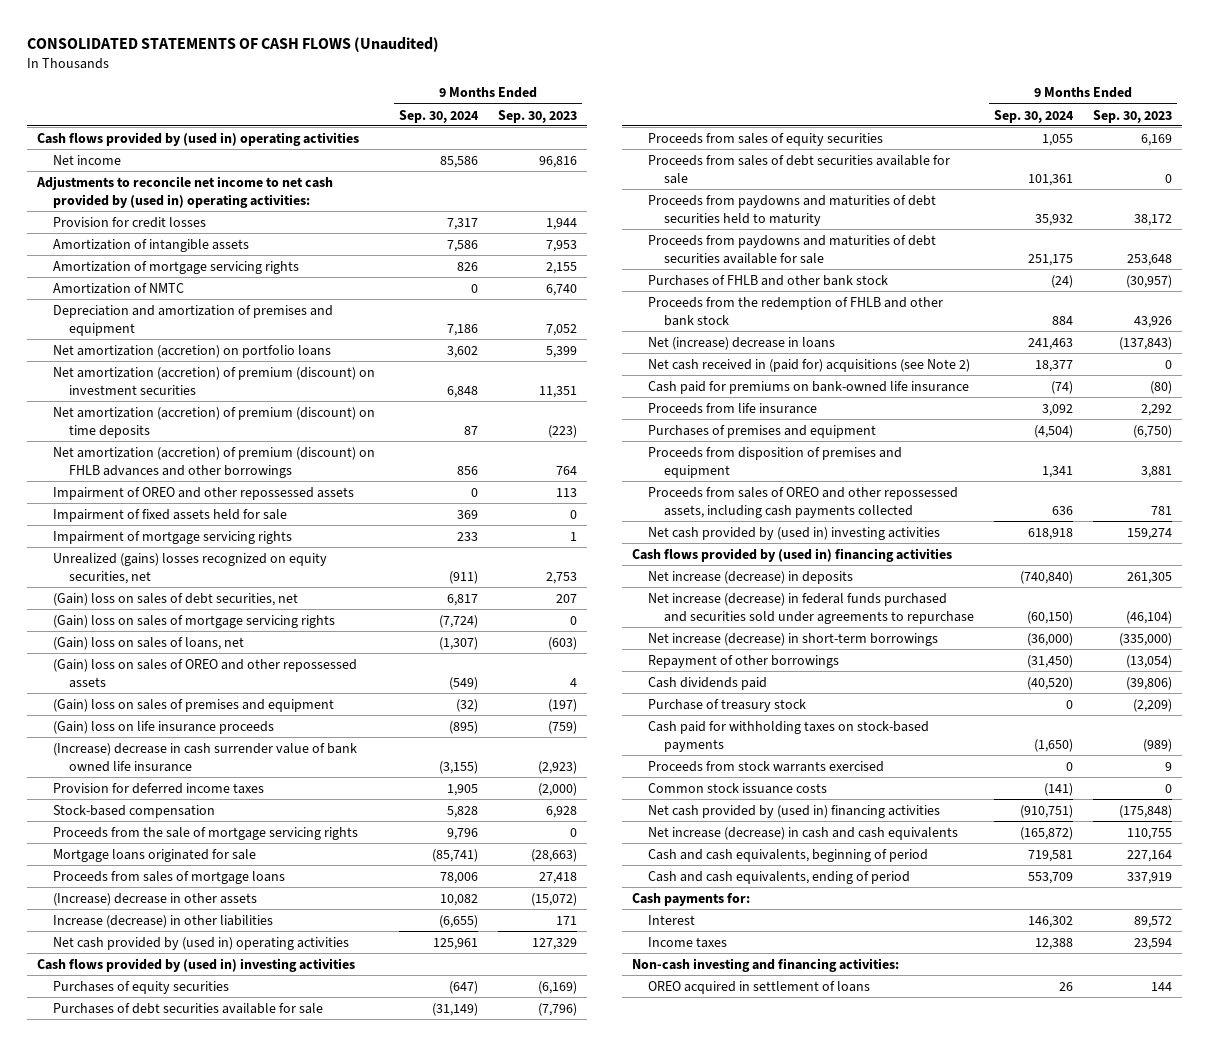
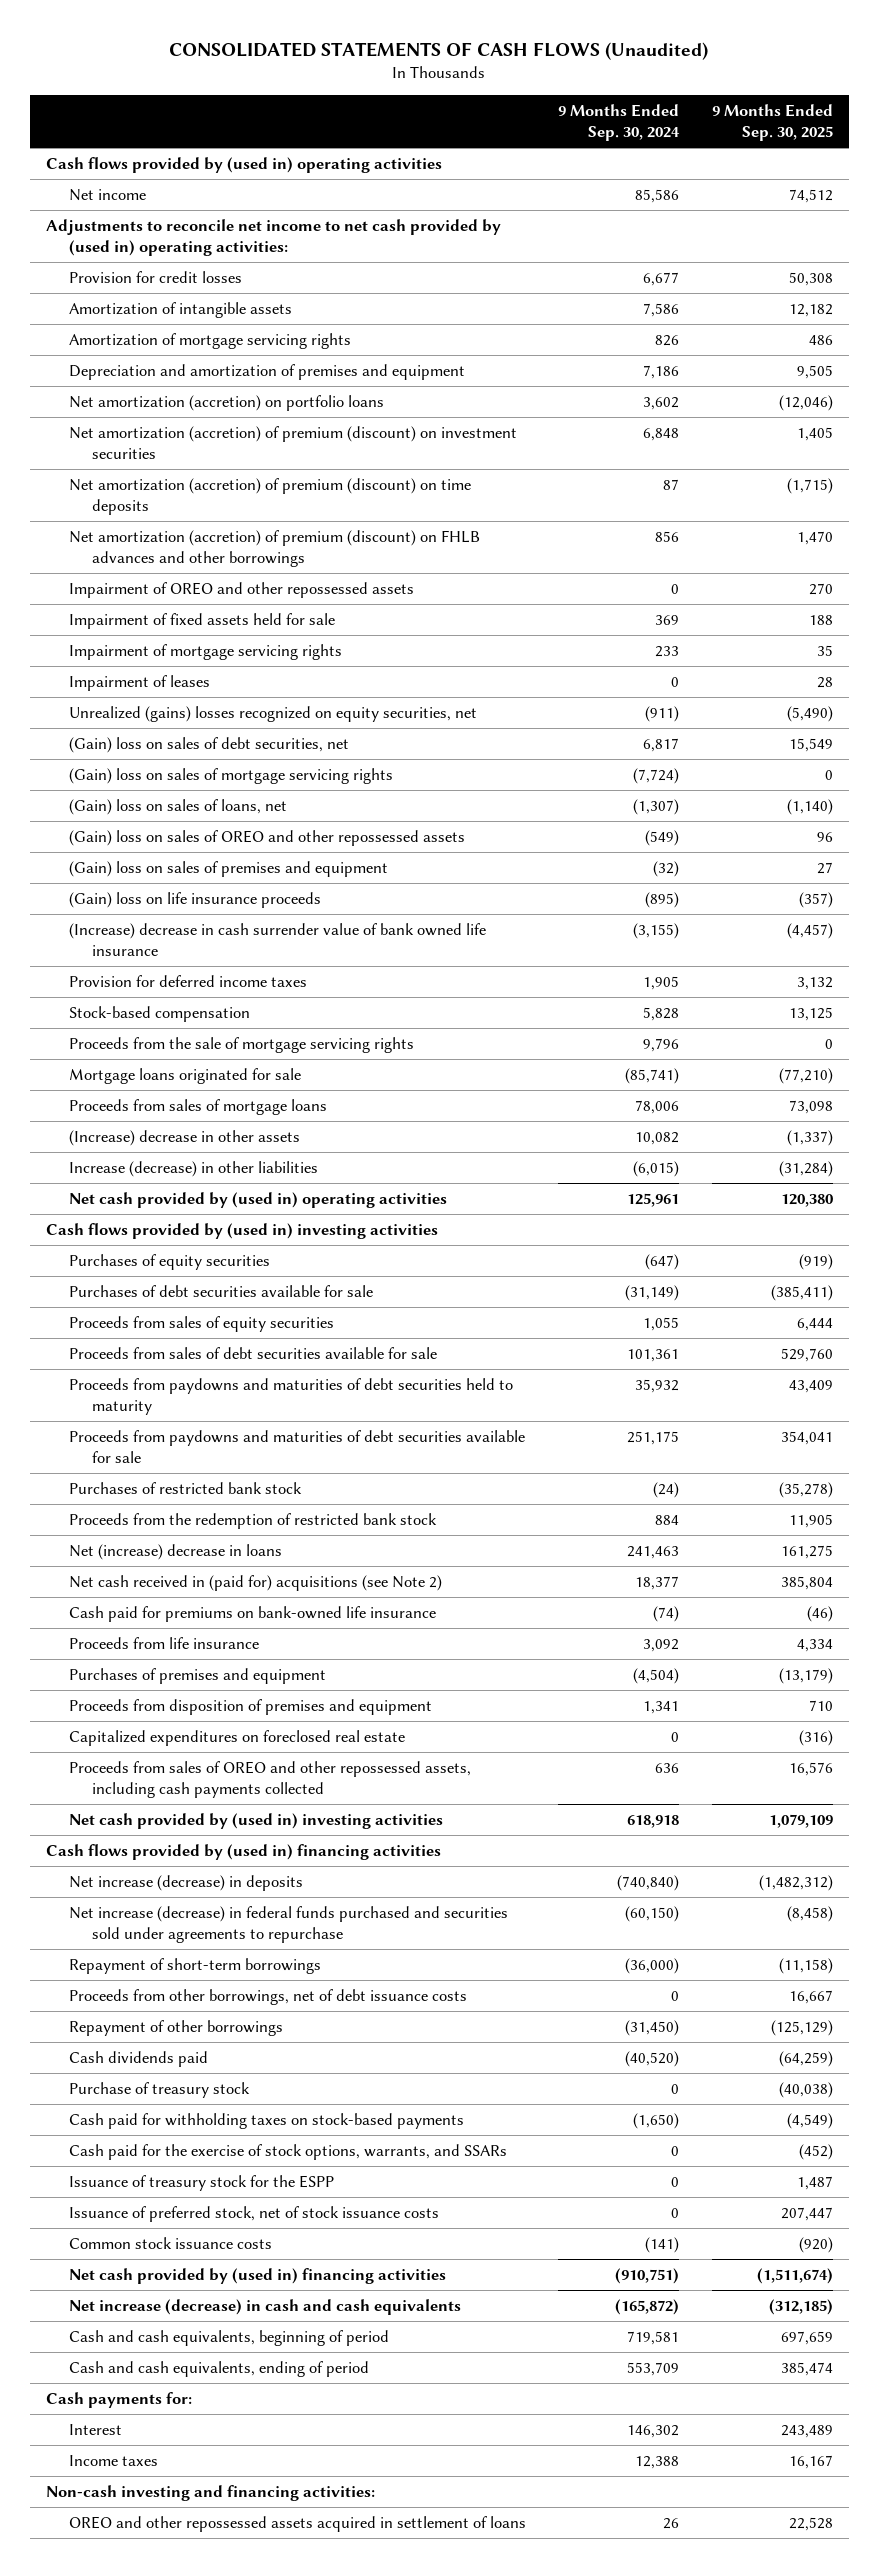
[498,109,578,123] Sep. 30, 2023 -> none
none -> [711,103,833,141] 9 Months Ended Sep. 30, 2025
[447,217,479,230] 7,317 -> [643,272,680,287] 6,677
[53,282,185,294] Amortization of NMTC -> none
none -> [69,675,211,692] Impairment of leases
[439,914,479,928] (6,655) -> [633,1161,680,1178] (6,015)
[648,274,889,286] Purchases of FHLB and other bank stock -> [69,1482,303,1495] Purchases of restricted bank stock
[648,296,944,326] Proceeds from the redemption of FHLB and other bank stock -> [69,1513,438,1530] Proceeds from the redemption of restricted bank stock
none -> [69,1730,406,1747] Capitalized expenditures on foreclosed real estate
[648,632,939,646] Net increase (decrease) in short-term borrowings -> [69,1958,322,1975] Repayment of short-term borrowings
none -> [69,1989,468,2006] Proceeds from other borrowings, net of debt issuance costs
[648,760,885,772] Proceeds from stock warrants exercised -> none
none -> [69,2144,508,2161] Cash paid for the exercise of stock options, warrants, and SSARs
none -> [69,2175,335,2192] Issuance of treasury stock for the ESPP
none -> [69,2206,440,2223] Issuance of preferred stock, net of stock issuance costs
[648,980,871,994] OREO acquired in settlement of loans -> [69,2516,527,2533] OREO and other repossessed assets acquired in settlement of loans

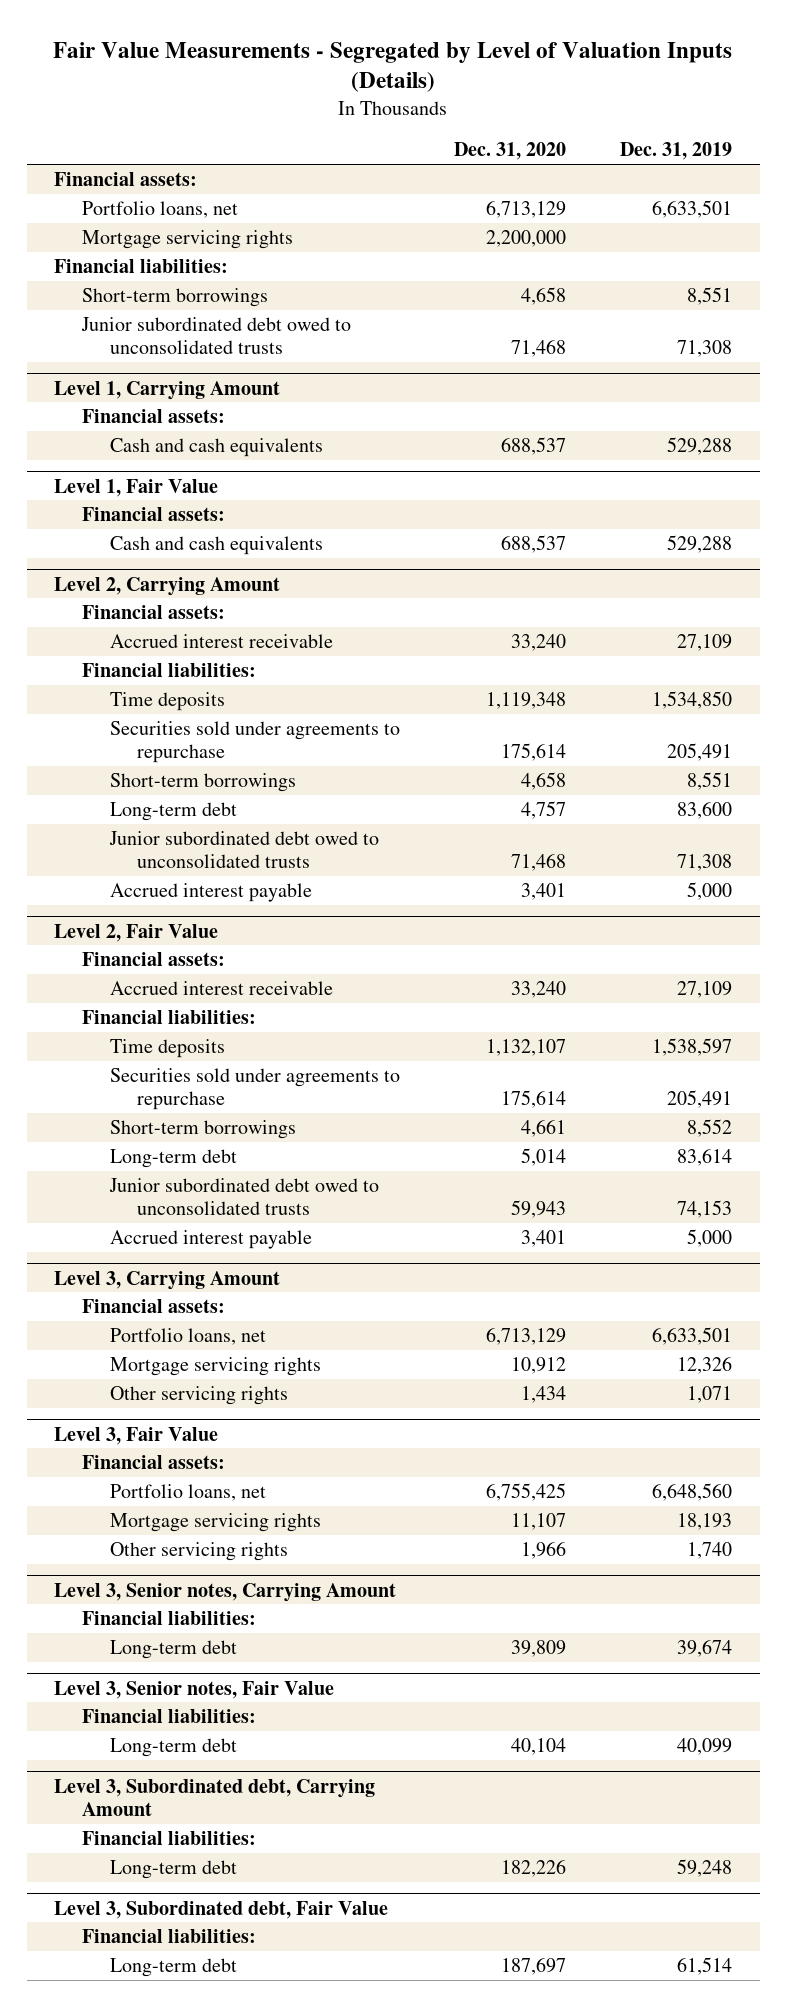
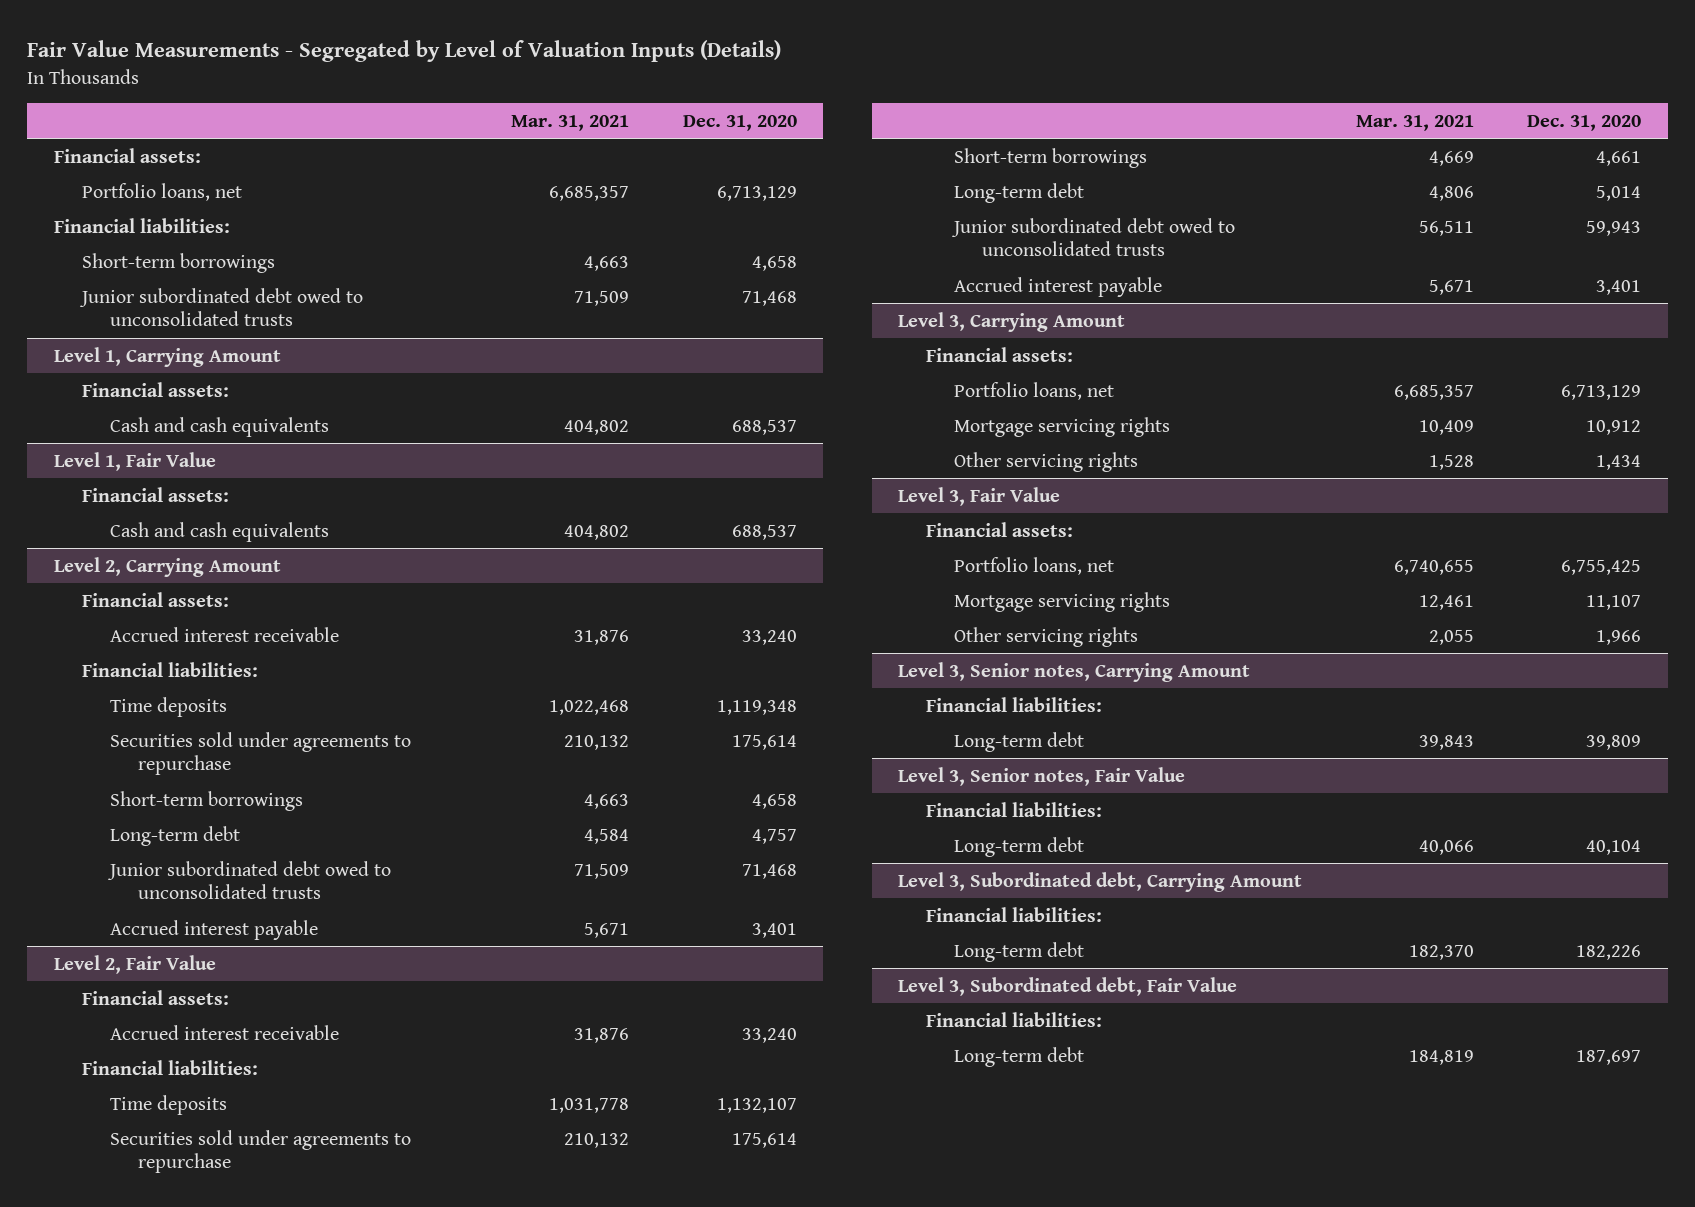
[620,142,733,161] Dec. 31, 2019 -> none
none -> [511,114,630,131] Mar. 31, 2021
[81,229,293,249] Mortgage servicing rights -> none

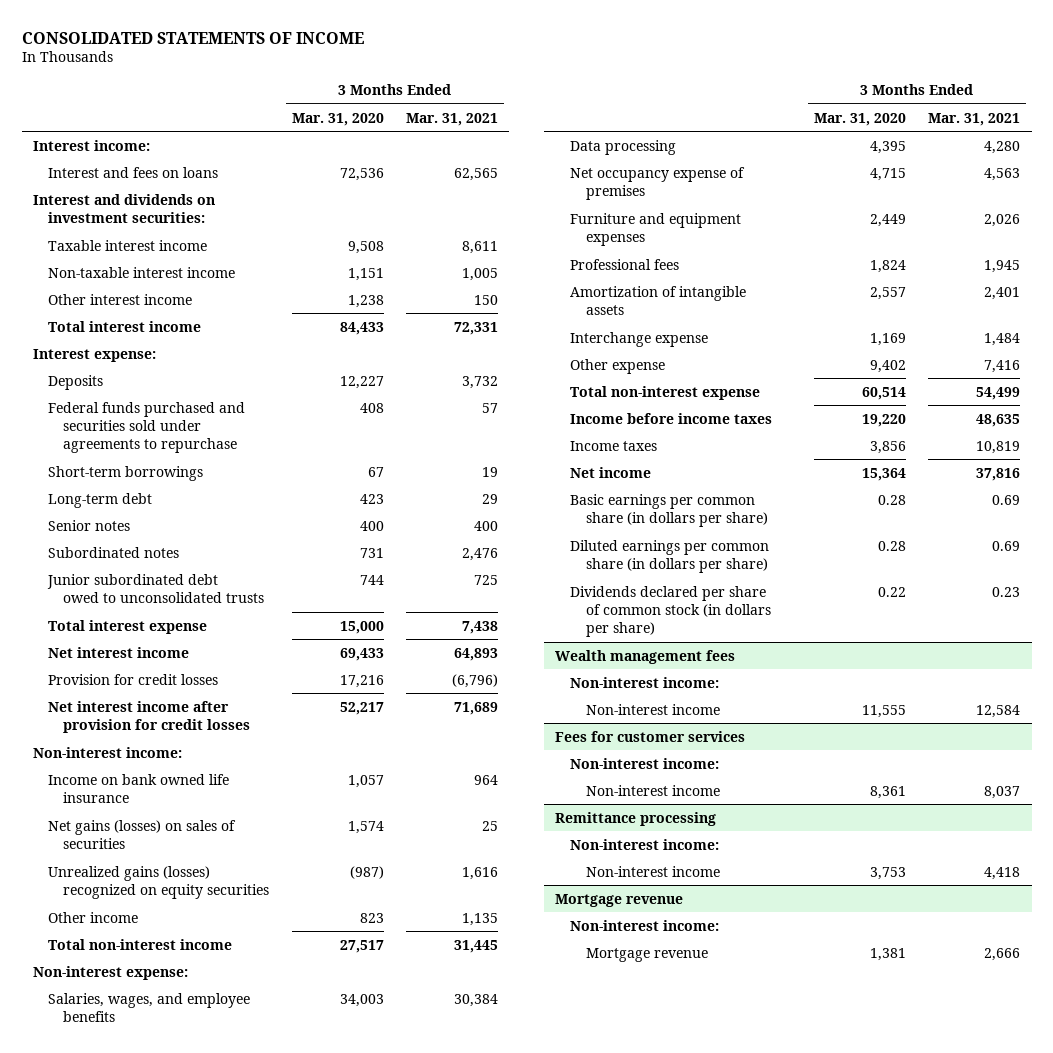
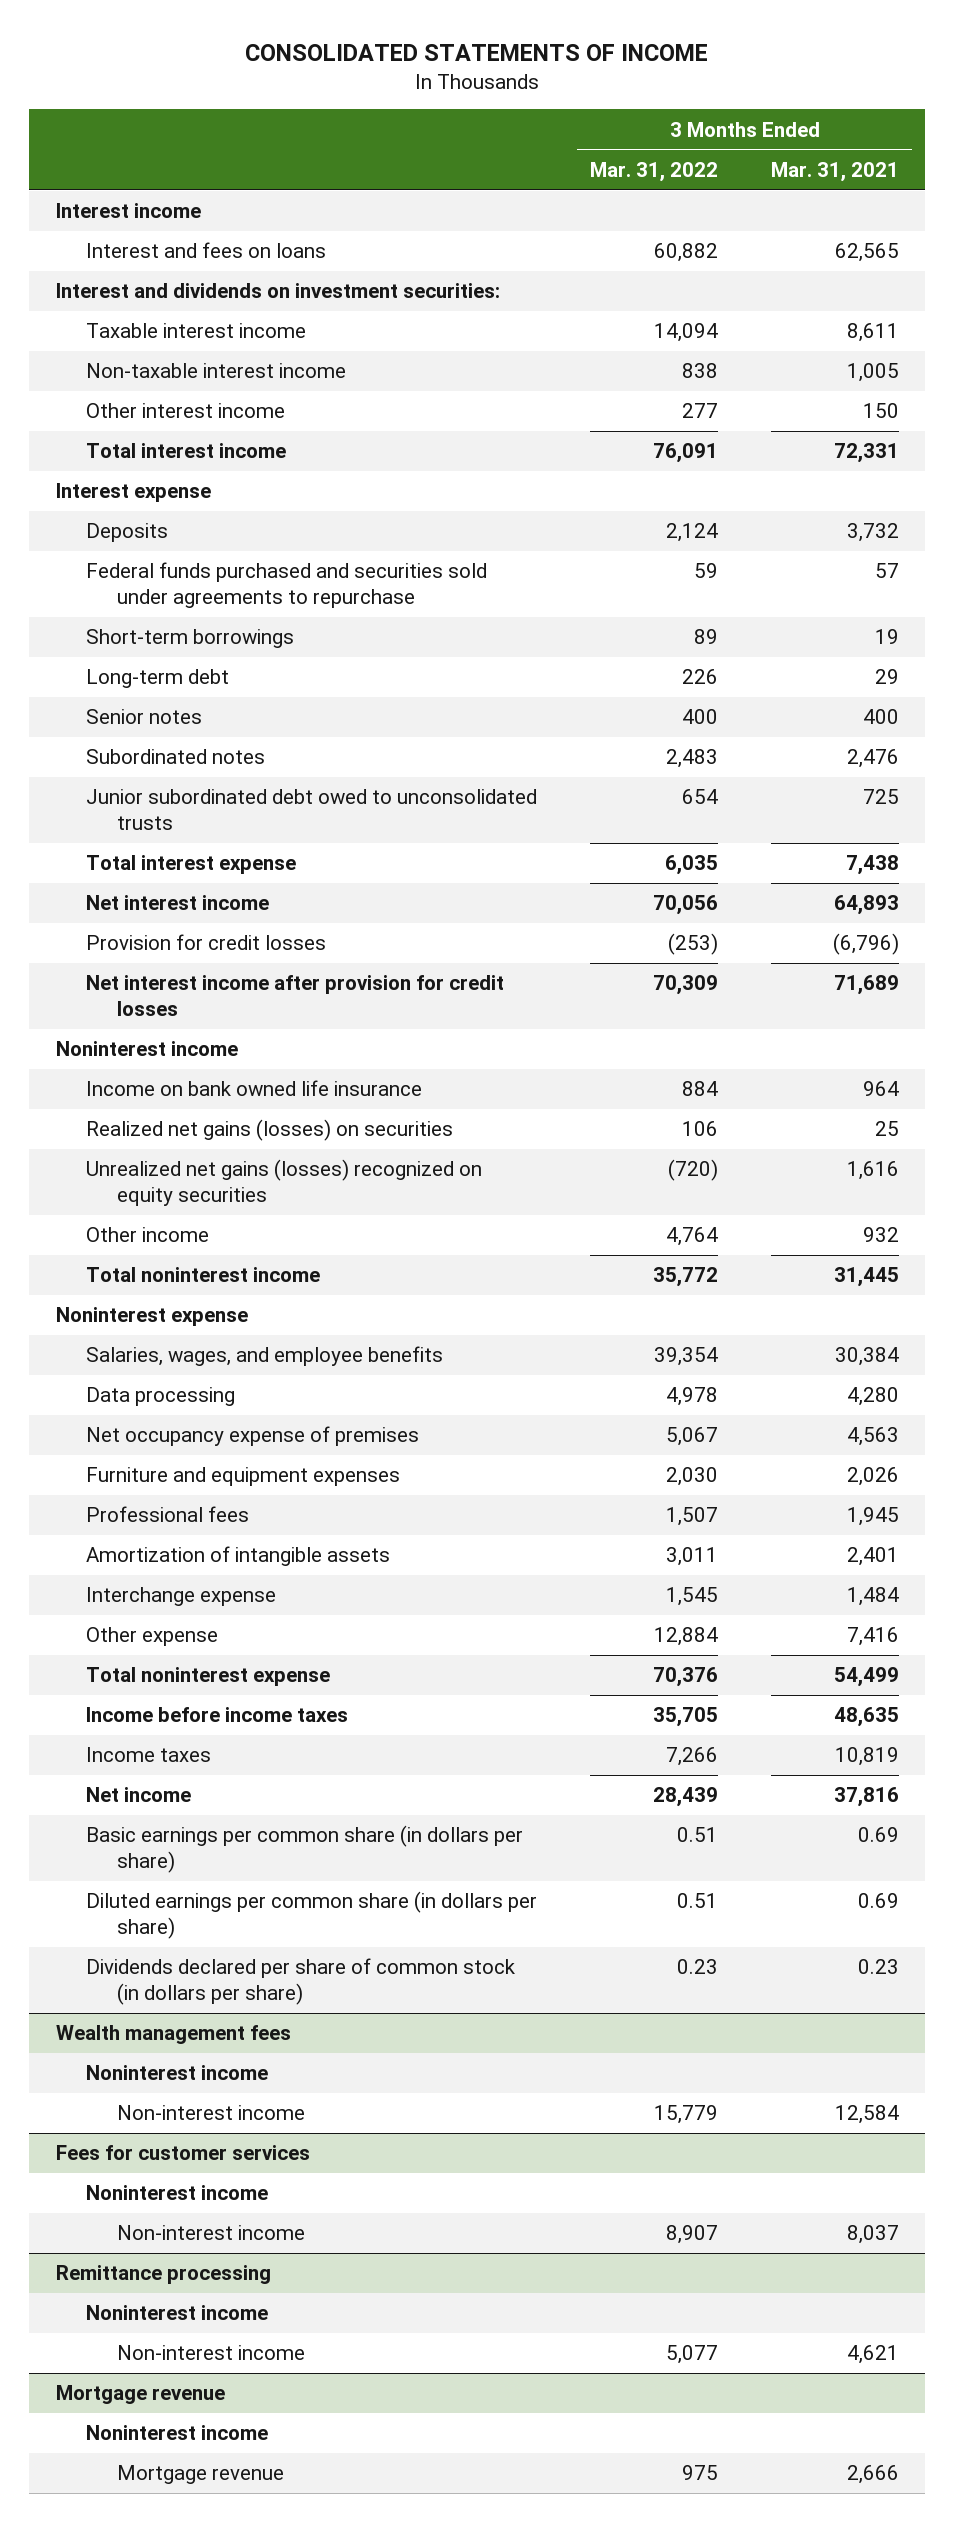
[291,112,384,126] Mar. 31, 2020 -> none
none -> [590,161,719,182] Mar. 31, 2022
[32,139,150,151] Interest income: -> [55,203,201,219] Interest income
[32,348,156,362] Interest expense: -> [55,483,211,503] Interest expense
[32,746,182,758] Non-interest income: -> [55,1041,238,1057] Noninterest income
[48,819,237,849] Net gains (losses) on sales of securities -> [86,1119,454,1142] Realized net gains (losses) on securities
[48,865,270,899] Unrealized gains (losses) recognized on equity securities -> [86,1159,483,1206] Unrealized net gains (losses) recognized on equity securities
[461,912,498,926] 1,135 -> [863,1227,900,1243] 932
[48,938,233,950] Total non-interest income -> [86,1267,321,1283] Total noninterest income
[32,965,188,980] Non-interest expense: -> [55,1307,248,1327] Noninterest expense
[570,385,761,400] Total non-interest expense -> [86,1667,331,1687] Total noninterest expense
[570,676,720,688] Non-interest income: -> [86,2065,269,2081] Noninterest income
[570,757,720,769] Non-interest income: -> [86,2185,269,2201] Noninterest income
[570,838,720,850] Non-interest income: -> [86,2305,269,2321] Noninterest income
[984,866,1021,880] 4,418 -> [847,2345,900,2365] 4,621
[570,919,720,931] Non-interest income: -> [86,2425,269,2441] Noninterest income

